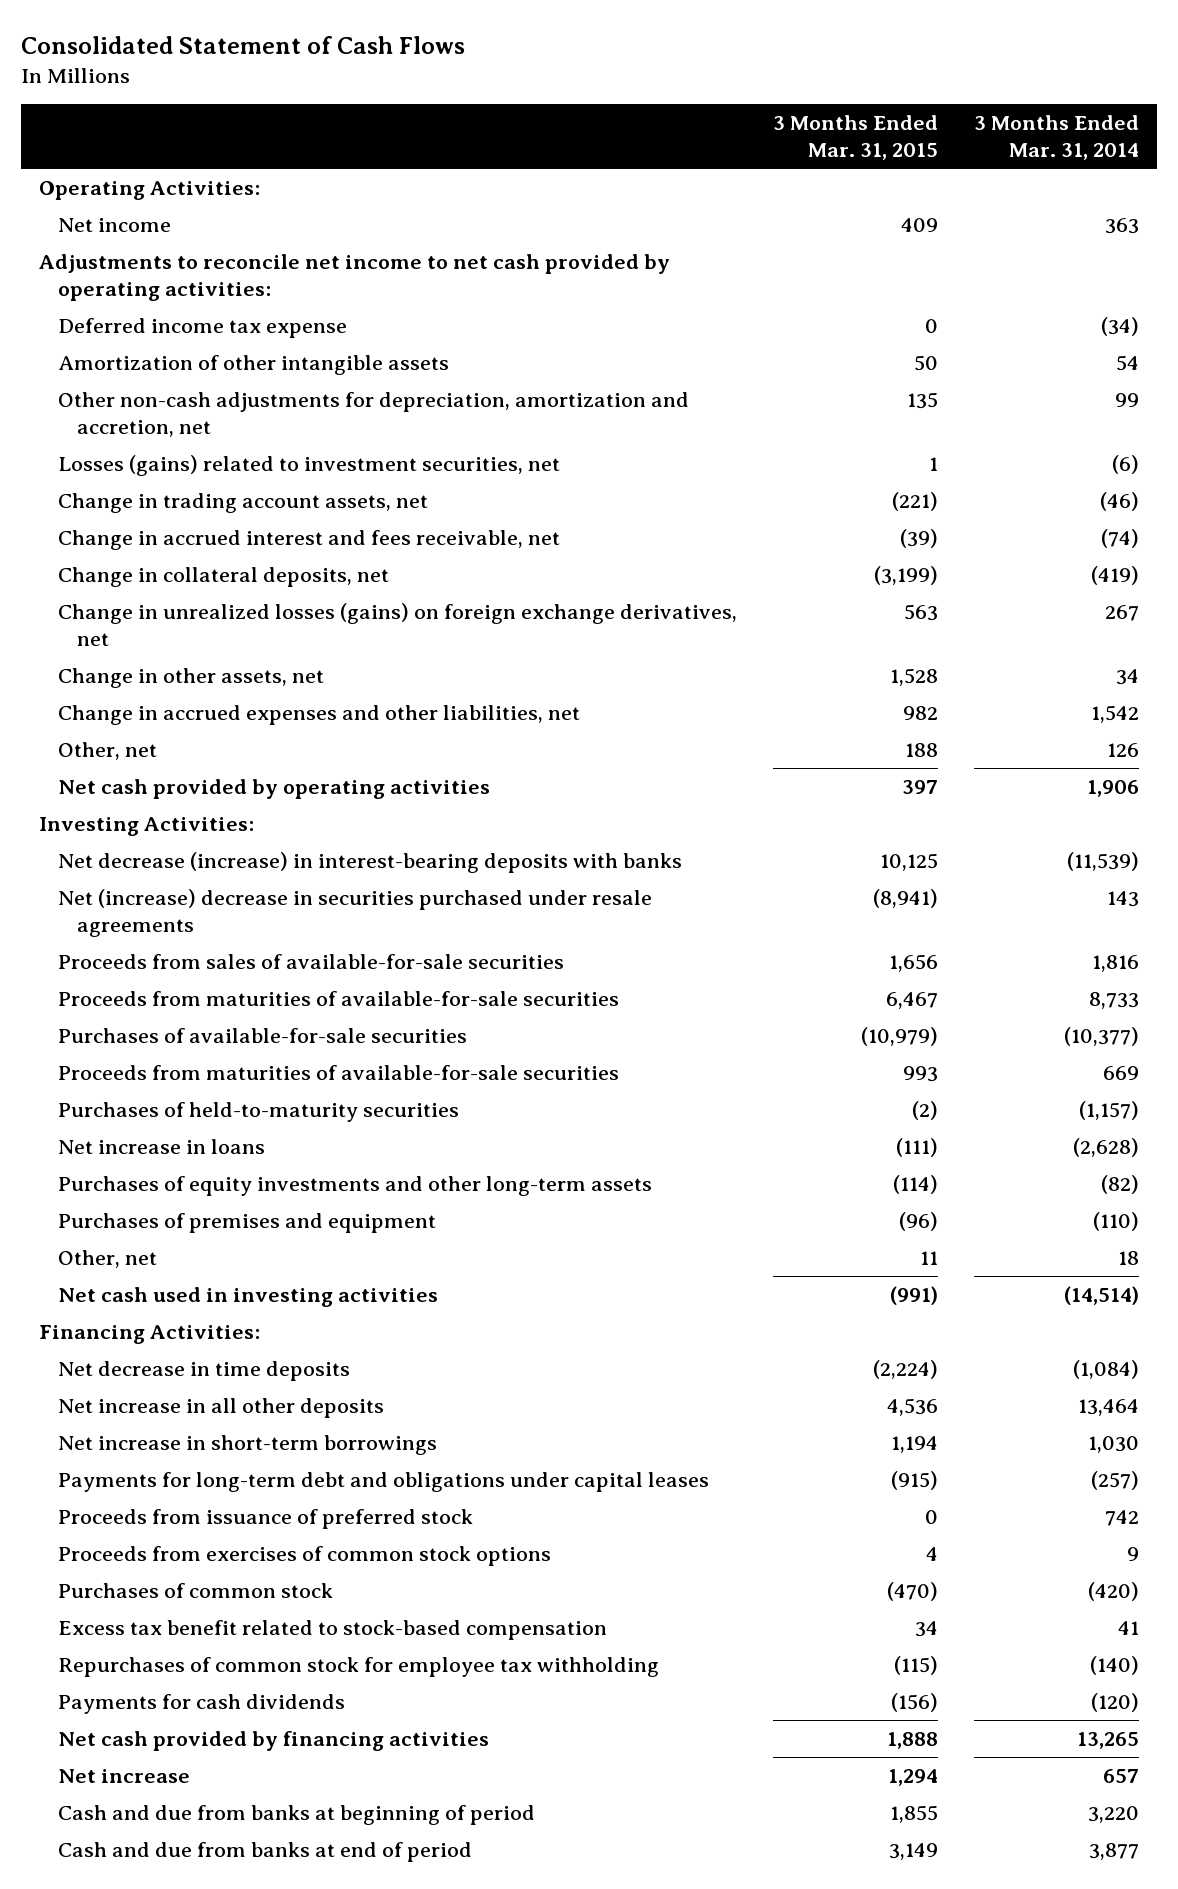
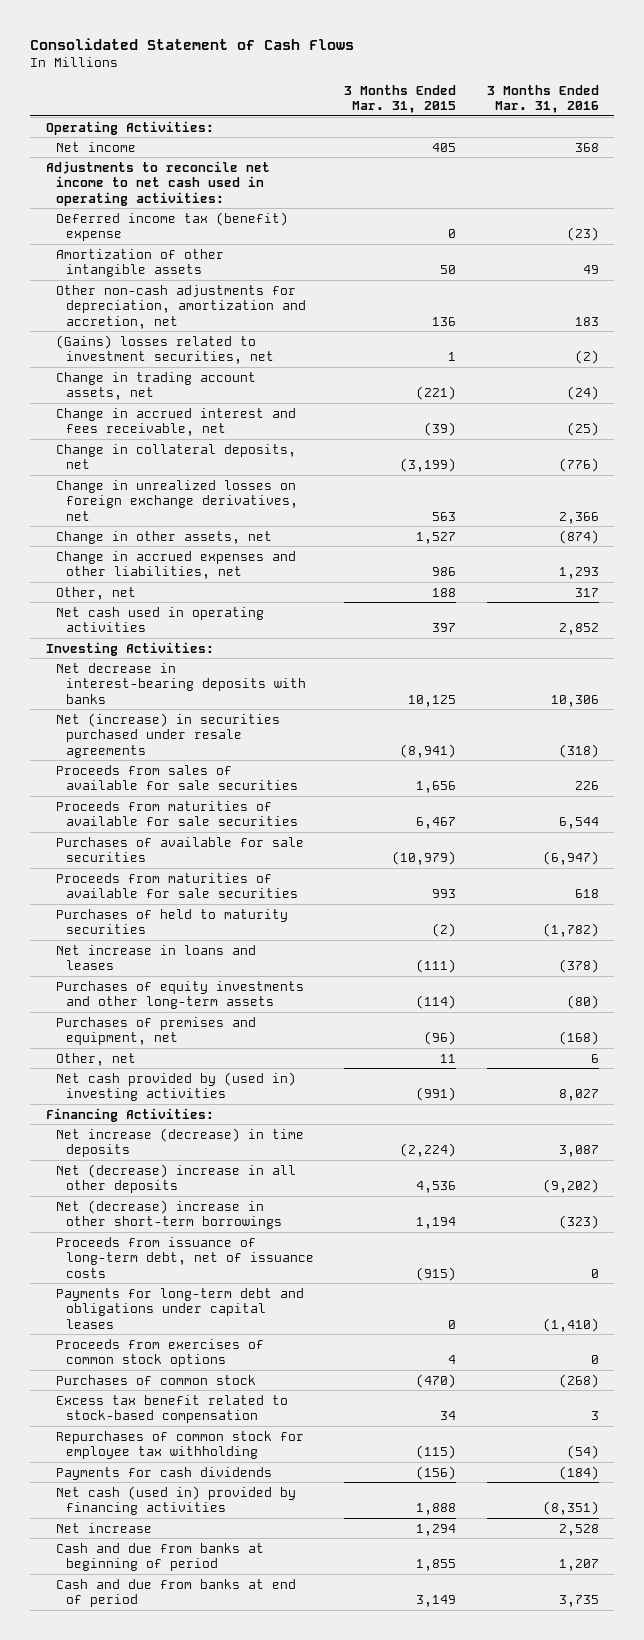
[973,115,1139,161] 3 Months Ended Mar. 31, 2014 -> none
none -> [486,84,599,114] 3 Months Ended Mar. 31, 2016
[900,217,938,232] 409 -> [432,142,457,152] 405
[39,253,671,301] Adjustments to reconcile net income to net cash provided by operating activities: -> [45,160,270,206] Adjustments to reconcile net income to net cash used in operating activities:
[57,317,347,338] Deferred income tax expense -> [55,211,288,242] Deferred income tax (benefit) expense
[906,391,938,409] 135 -> [432,316,457,326] 136
[57,454,560,476] Losses (gains) related to investment securities, net -> [55,334,274,365] (Gains) losses related to investment securities, net
[57,602,737,646] Change in unrealized losses (gains) on foreign exchange derivatives, net -> [55,479,298,521] Change in unrealized losses on foreign exchange derivatives, net
[889,667,938,686] 1,528 -> [416,531,457,544] 1,527
[902,705,938,720] 982 -> [432,567,457,577] 986
[57,778,490,799] Net cash provided by operating activities -> [55,606,264,633] Net cash used in operating activities
[57,851,682,873] Net decrease (increase) in interest-bearing deposits with banks -> [55,662,306,704] Net decrease in interest-bearing deposits with banks
[57,888,652,937] Net (increase) decrease in securities purchased under resale agreements -> [55,712,280,758] Net (increase) in securities purchased under resale agreements
[57,953,564,969] Proceeds from sales of available-for-sale securities -> [55,764,298,791] Proceeds from sales of available for sale securities
[57,990,619,1006] Proceeds from maturities of available-for-sale securities -> [55,800,298,827] Proceeds from maturities of available for sale securities
[57,1027,467,1043] Purchases of available-for-sale securities -> [55,836,304,863] Purchases of available for sale securities
[57,1064,619,1080] Proceeds from maturities of available-for-sale securities -> [55,872,298,899] Proceeds from maturities of available for sale securities
[57,1101,459,1122] Purchases of held-to-maturity securities -> [55,908,288,935] Purchases of held to maturity securities
[57,1138,265,1154] Net increase in loans -> [55,944,256,971] Net increase in loans and leases
[57,1212,436,1233] Purchases of premises and equipment -> [55,1016,256,1046] Purchases of premises and equipment, net
[57,1286,438,1307] Net cash used in investing activities -> [55,1071,296,1102] Net cash provided by (used in) investing activities
[57,1508,473,1529] Proceeds from issuance of preferred stock -> none
[57,1360,350,1381] Net decrease in time deposits -> [55,1127,304,1158] Net increase (decrease) in time deposits
[57,1397,384,1418] Net increase in all other deposits -> [55,1163,296,1194] Net (decrease) increase in all other deposits
[57,1434,437,1455] Net increase in short-term borrowings -> [55,1199,282,1230] Net (decrease) increase in other short-term borrowings
none -> [55,1236,314,1278] Proceeds from issuance of long-term debt, net of issuance costs
[890,1470,938,1490] (915) -> [448,1319,457,1329] 0
[57,1730,489,1751] Net cash provided by financing activities -> [55,1485,296,1516] Net cash (used in) provided by financing activities

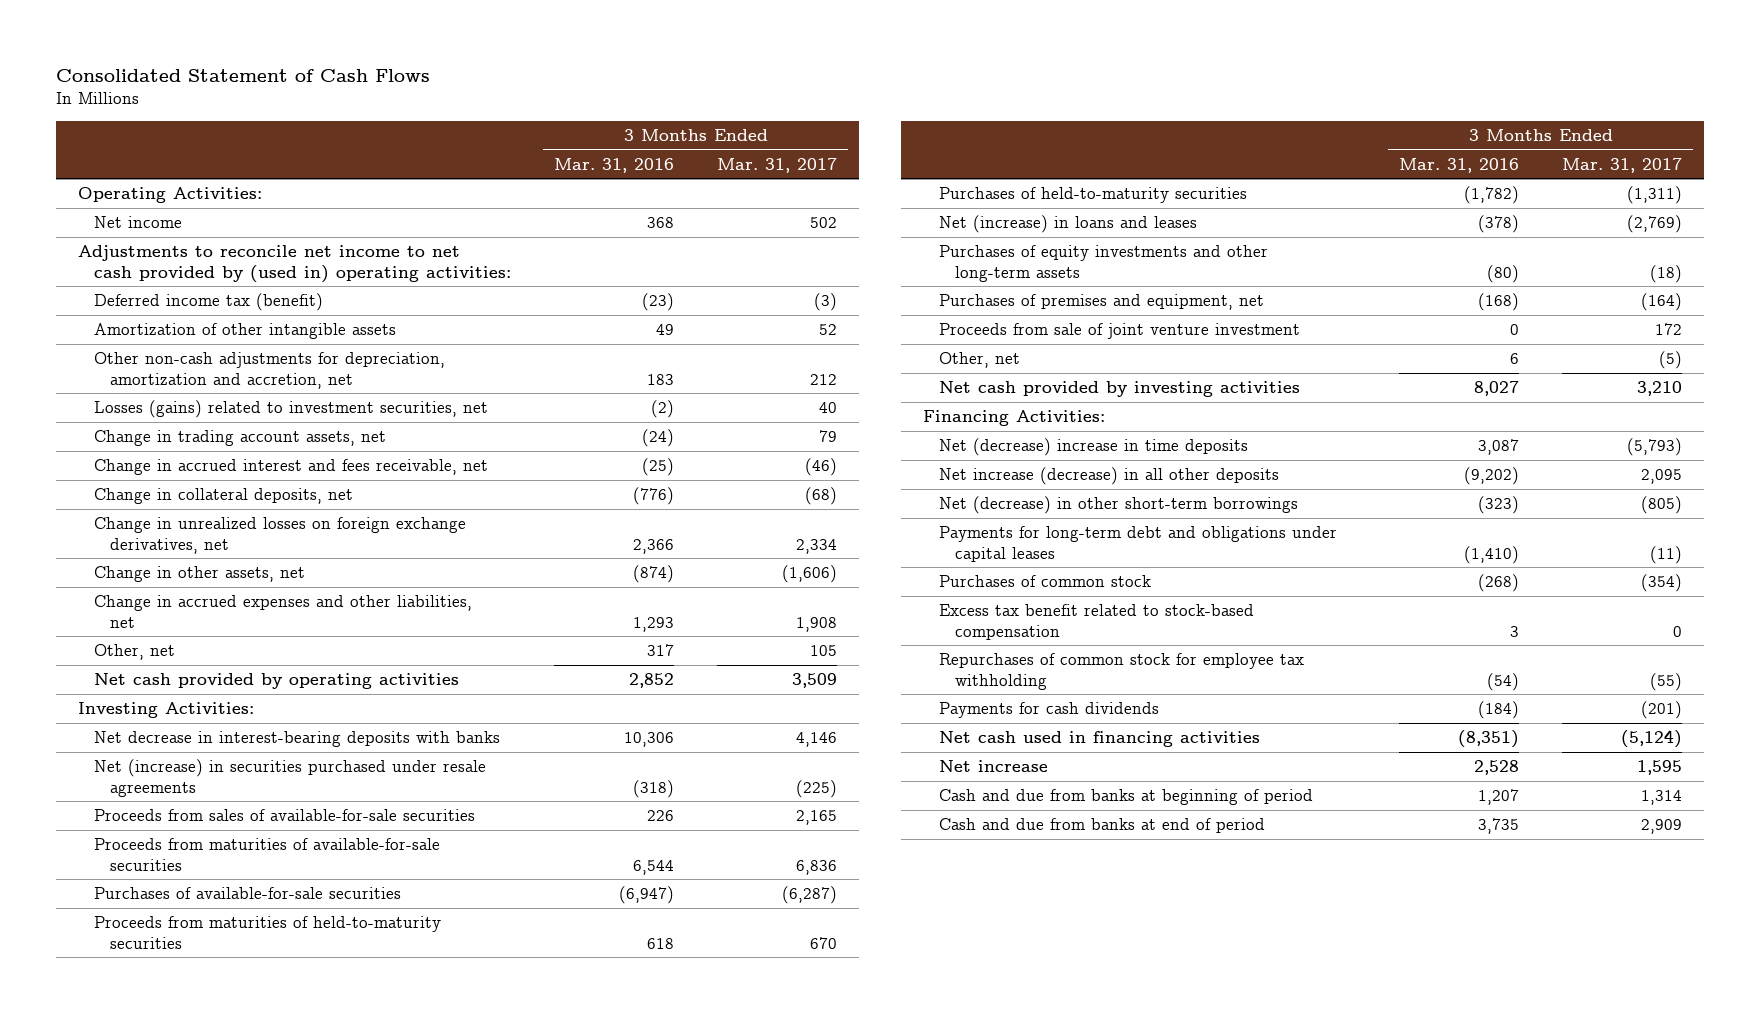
[344,84,457,114] 3 Months Ended Mar. 31, 2015 -> none
none -> [717,157,838,173] Mar. 31, 2017
[45,160,270,206] Adjustments to reconcile net income to net cash used in operating activities: -> [77,245,511,283] Adjustments to reconcile net income to net cash provided by (used in) operating activities:
[55,211,288,242] Deferred income tax (benefit) expense -> [93,293,323,312] Deferred income tax (benefit)
[55,334,274,365] (Gains) losses related to investment securities, net -> [93,400,488,419] Losses (gains) related to investment securities, net
[55,606,264,633] Net cash used in operating activities -> [93,673,459,690] Net cash provided by operating activities
[55,764,298,791] Proceeds from sales of available for sale securities -> [93,809,475,822] Proceeds from sales of available-for-sale securities
[55,800,298,827] Proceeds from maturities of available for sale securities -> [93,838,440,871] Proceeds from maturities of available-for-sale securities
[55,836,304,863] Purchases of available for sale securities -> [93,887,401,900] Purchases of available-for-sale securities
[55,872,298,899] Proceeds from maturities of available for sale securities -> [93,916,441,949] Proceeds from maturities of held-to-maturity securities
[55,908,288,935] Purchases of held to maturity securities -> [938,187,1247,204] Purchases of held-to-maturity securities
[55,944,256,971] Net increase in loans and leases -> [938,215,1197,234] Net (increase) in loans and leases
none -> [938,323,1300,340] Proceeds from sale of joint venture investment
[55,1071,296,1102] Net cash provided by (used in) investing activities -> [938,381,1300,398] Net cash provided by investing activities
[55,1236,314,1278] Proceeds from issuance of long-term debt, net of issuance costs -> none
[55,1127,304,1158] Net increase (decrease) in time deposits -> [938,438,1248,457] Net (decrease) increase in time deposits
[55,1163,296,1194] Net (decrease) increase in all other deposits -> [938,467,1279,486] Net increase (decrease) in all other deposits
[55,1199,282,1230] Net (decrease) increase in other short-term borrowings -> [938,496,1298,515] Net (decrease) in other short-term borrowings
[55,1338,264,1368] Proceeds from exercises of common stock options -> none
[55,1485,296,1516] Net cash (used in) provided by financing activities -> [938,731,1260,748] Net cash used in financing activities

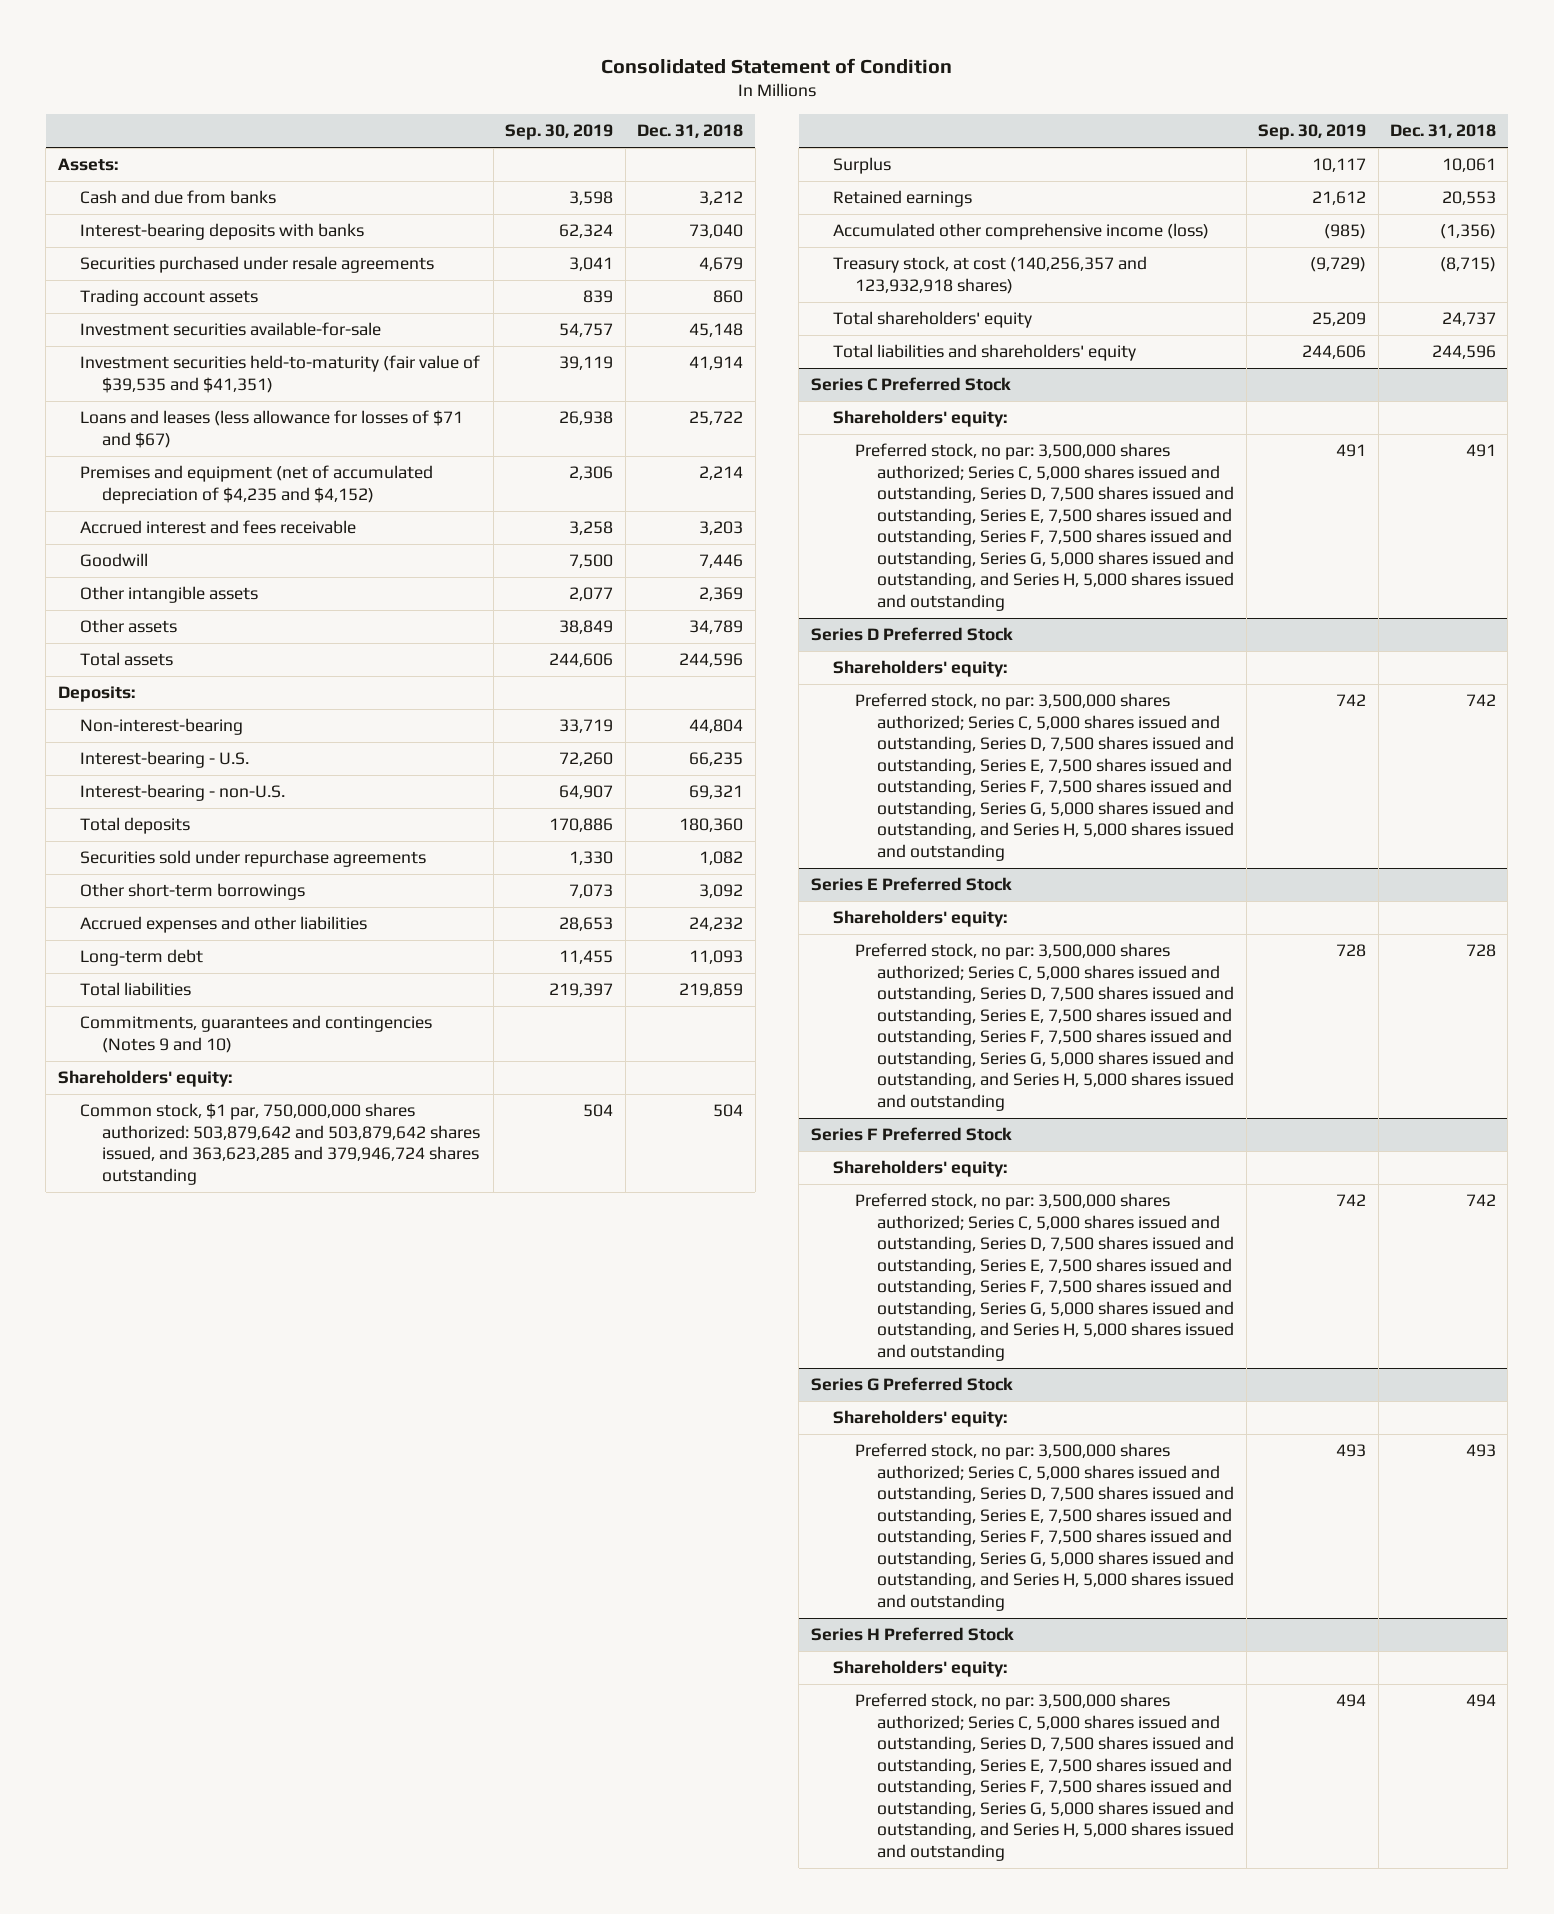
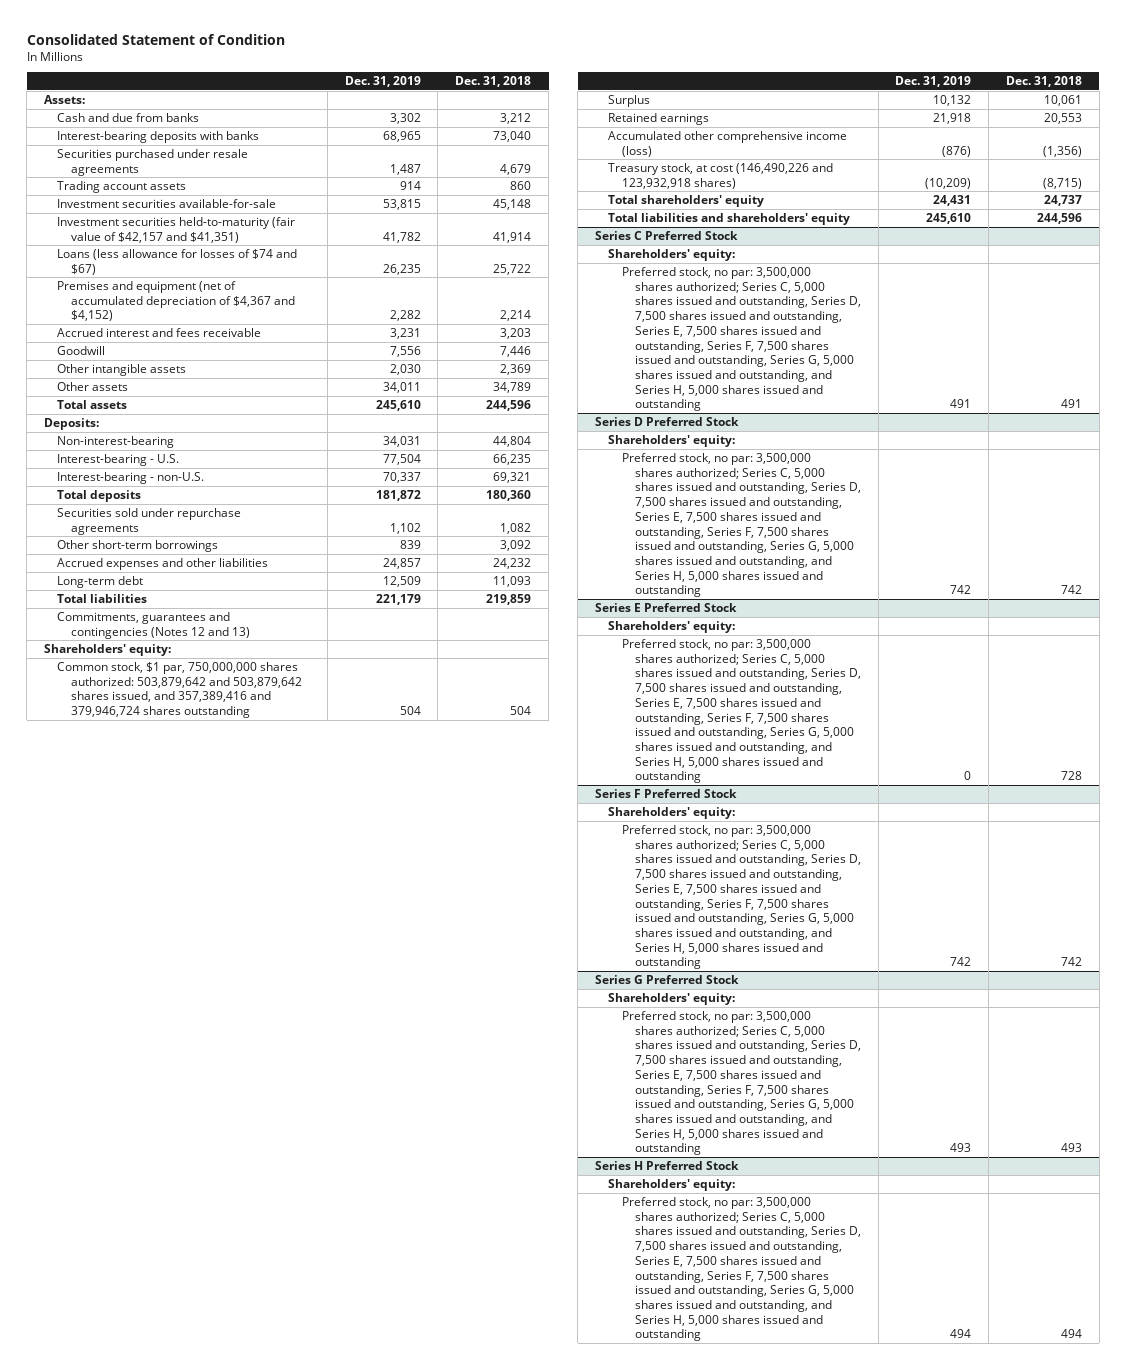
[505,123,614,140] Sep. 30, 2019 -> none
none -> [344,76,421,88] Dec. 31, 2019
[80,355,481,393] Investment securities held-to-maturity (fair value of $39,535 and $41,351) -> [57,216,296,243] Investment securities held-to-maturity (fair value of $42,157 and $41,351)
[80,410,464,448] Loans and leases (less allowance for losses of $71 and $67) -> [57,248,298,275] Loans (less allowance for losses of $74 and $67)
[80,465,434,504] Premises and equipment (net of accumulated depreciation of $4,235 and $4,152) -> [57,280,295,322] Premises and equipment (net of accumulated depreciation of $4,367 and $4,152)
[80,1015,433,1053] Commitments, guarantees and contingencies (Notes 9 and 10) -> [57,611,250,639] Commitments, guarantees and contingencies (Notes 12 and 13)
[80,1103,481,1185] Common stock, $1 par, 750,000,000 shares authorized: 503,879,642 and 503,879,642 shares issued, and 363,623,285 and 379,946,724 shares outstanding -> [57,661,302,719] Common stock, $1 par, 750,000,000 shares authorized: 503,879,642 and 503,879,642 shares issued, and 357,389,416 and 379,946,724 shares outstanding
[832,256,1147,294] Treasury stock, at cost (140,256,357 and 123,932,918 shares) -> [608,162,834,189] Treasury stock, at cost (146,490,226 and 123,932,918 shares)

